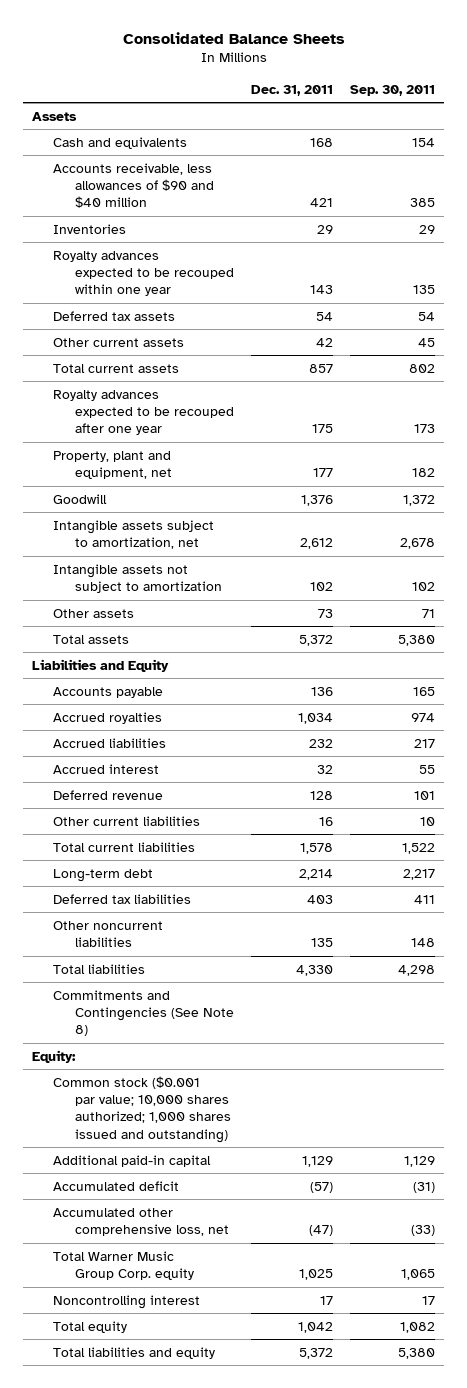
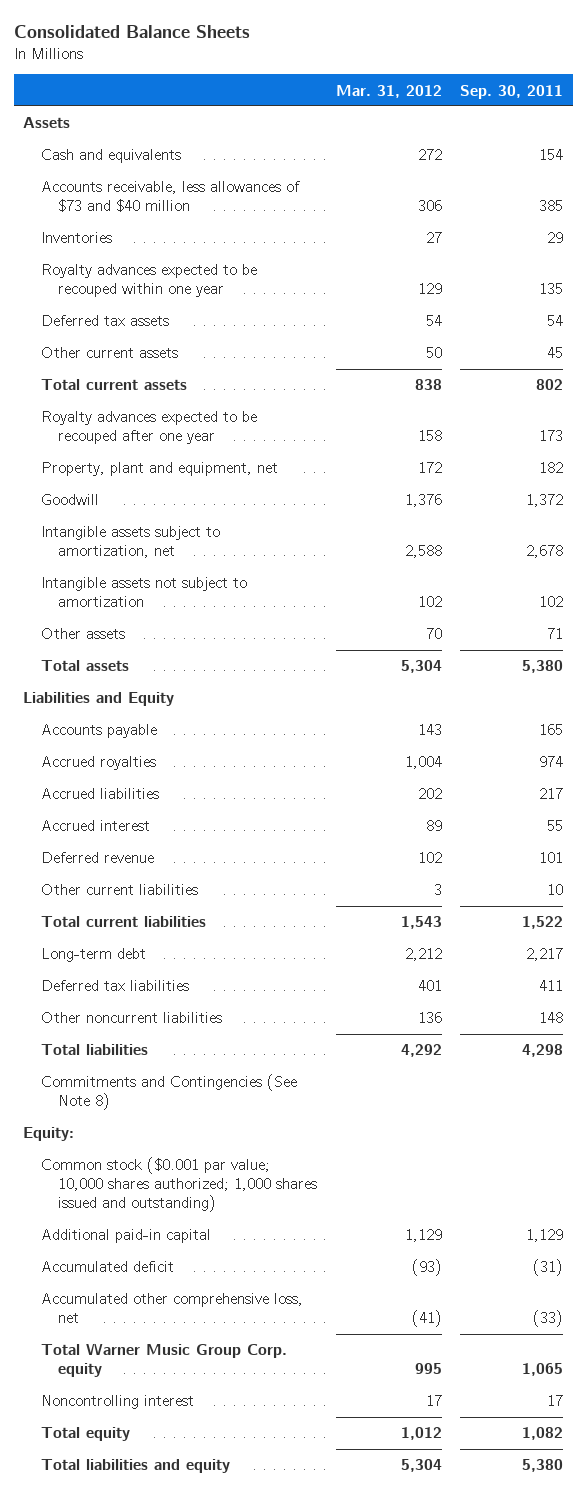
[250,84,333,96] Dec. 31, 2011 -> none
none -> [335,84,442,98] Mar. 31, 2012
[53,162,214,209] Accounts receivable, less allowances of $90 and $40 million -> [40,181,300,213] Accounts receivable, less allowances of $73 and $40 million

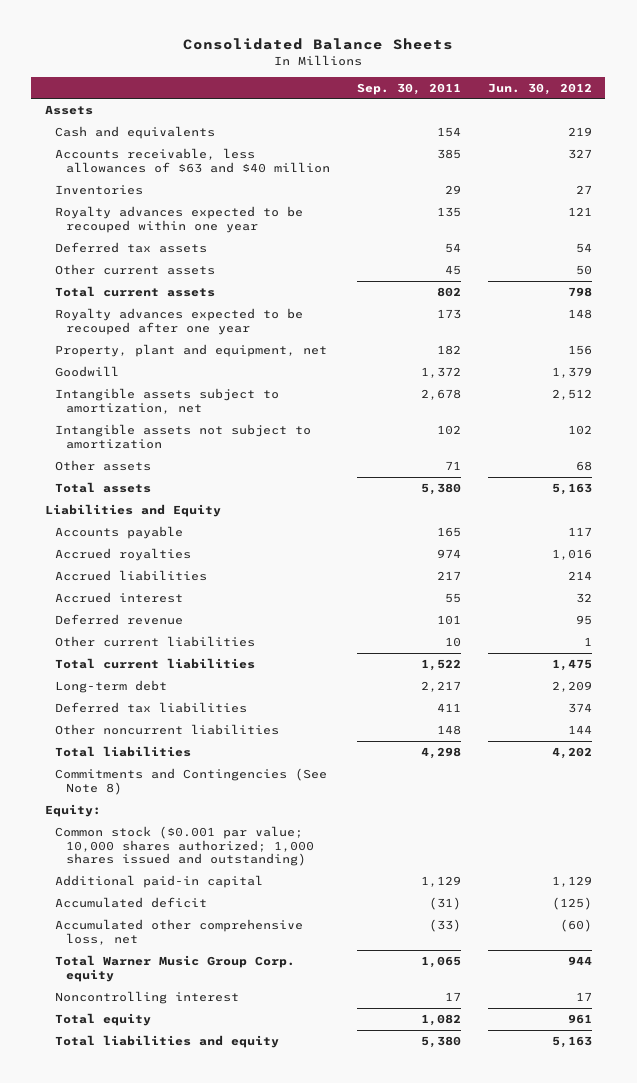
[335,84,442,98] Mar. 31, 2012 -> none
none -> [487,82,592,95] Jun. 30, 2012
[40,181,300,213] Accounts receivable, less allowances of $73 and $40 million -> [55,147,330,173] Accounts receivable, less allowances of $63 and $40 million

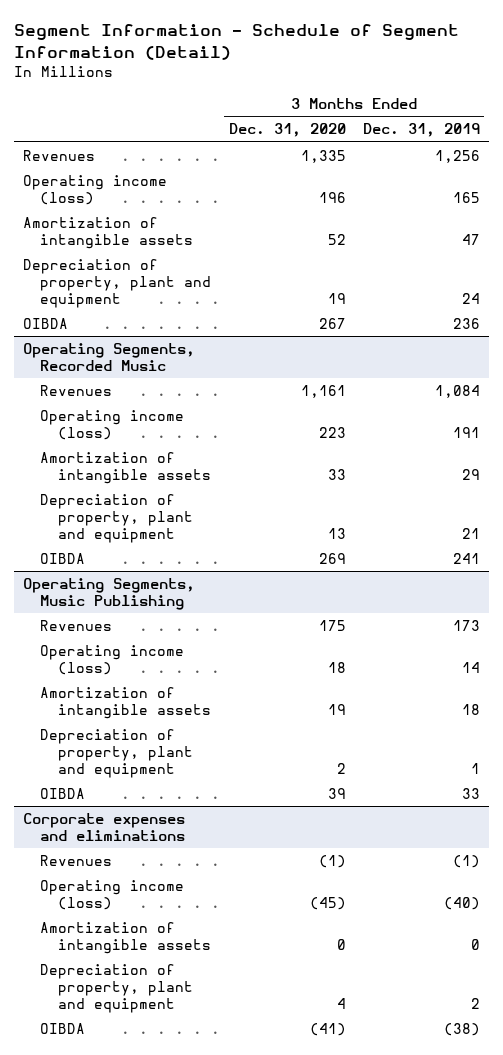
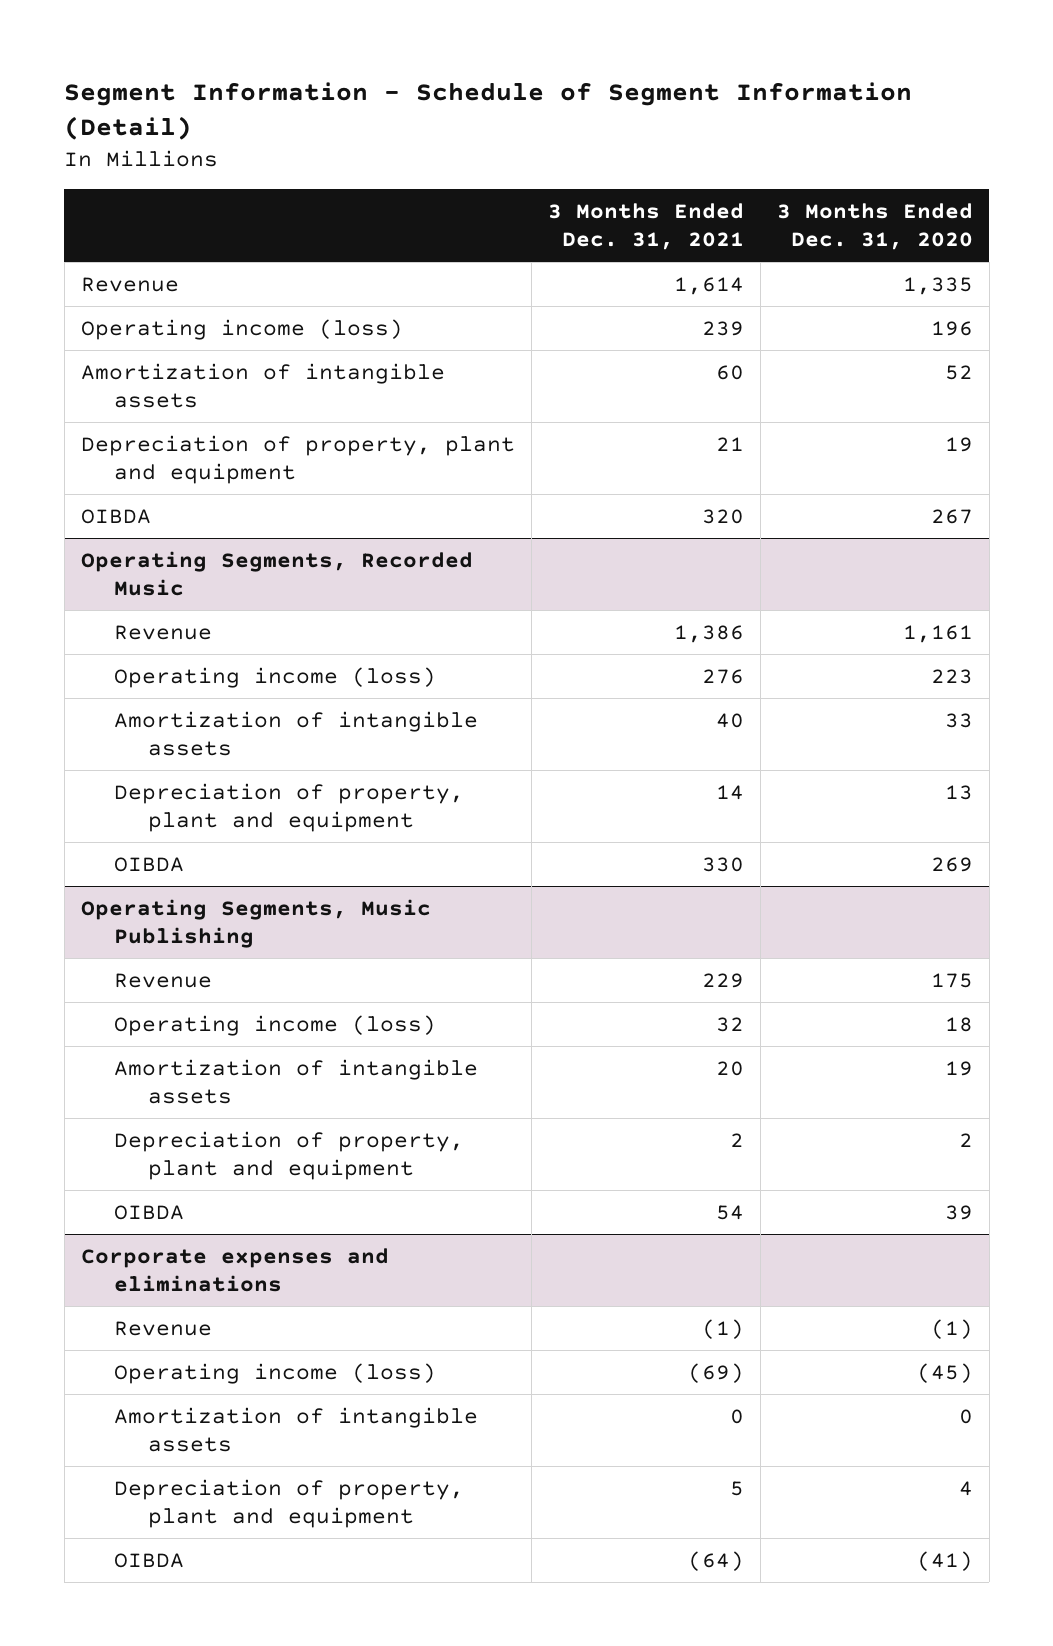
[362,123,480,138] Dec. 31, 2019 -> none
none -> [547,202,744,250] 3 Months Ended Dec. 31, 2021
[23,150,96,162] Revenues -> [80,276,179,292] Revenue
[40,385,113,397] Revenues -> [114,624,213,640] Revenue
[40,620,113,632] Revenues -> [114,972,213,988] Revenue
[40,855,113,867] Revenues -> none
none -> [114,1320,213,1336] Revenue

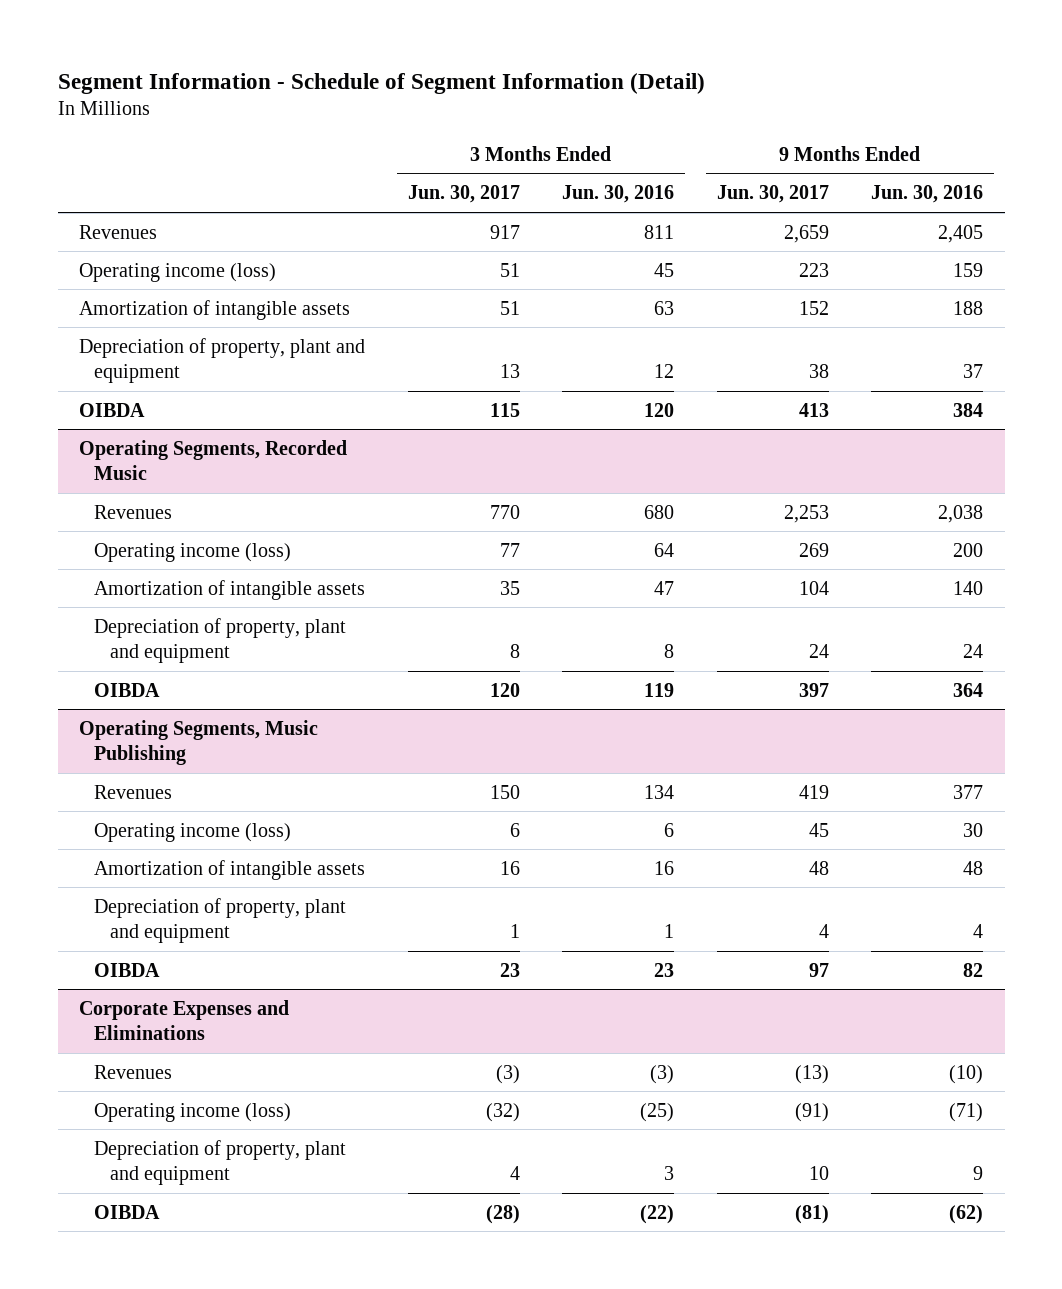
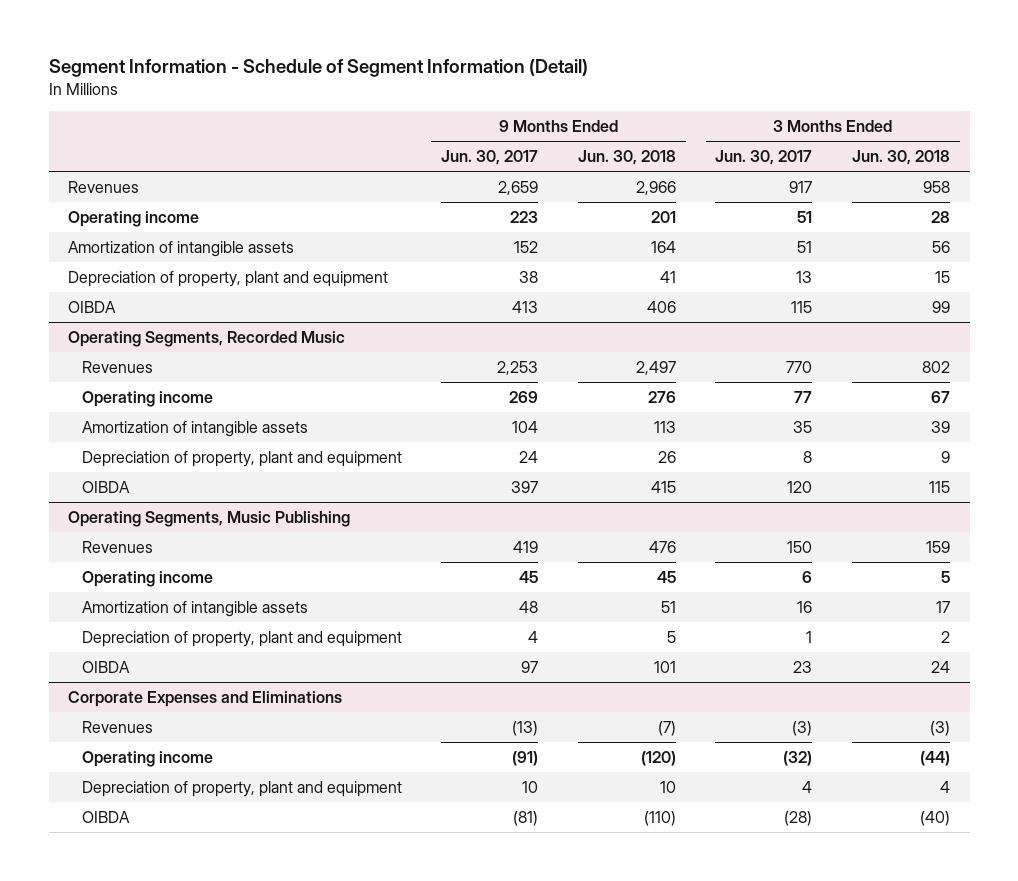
[562,185,675,204] Jun. 30, 2016 -> none
[871,185,984,204] Jun. 30, 2016 -> none
none -> [577,150,676,166] Jun. 30, 2018
none -> [851,150,950,166] Jun. 30, 2018
[78,262,276,282] Operating income (loss) -> [68,210,200,227] Operating income
[94,542,292,562] Operating income (loss) -> [81,390,213,407] Operating income
[94,822,292,842] Operating income (loss) -> [81,570,213,587] Operating income
[94,1102,292,1122] Operating income (loss) -> [81,750,213,767] Operating income

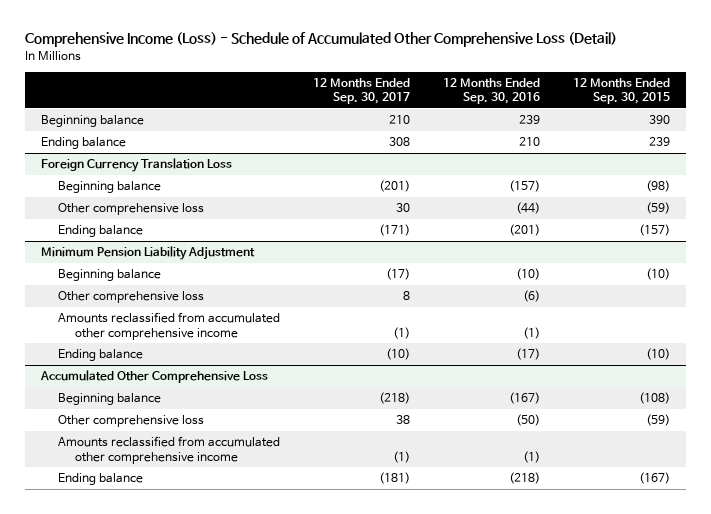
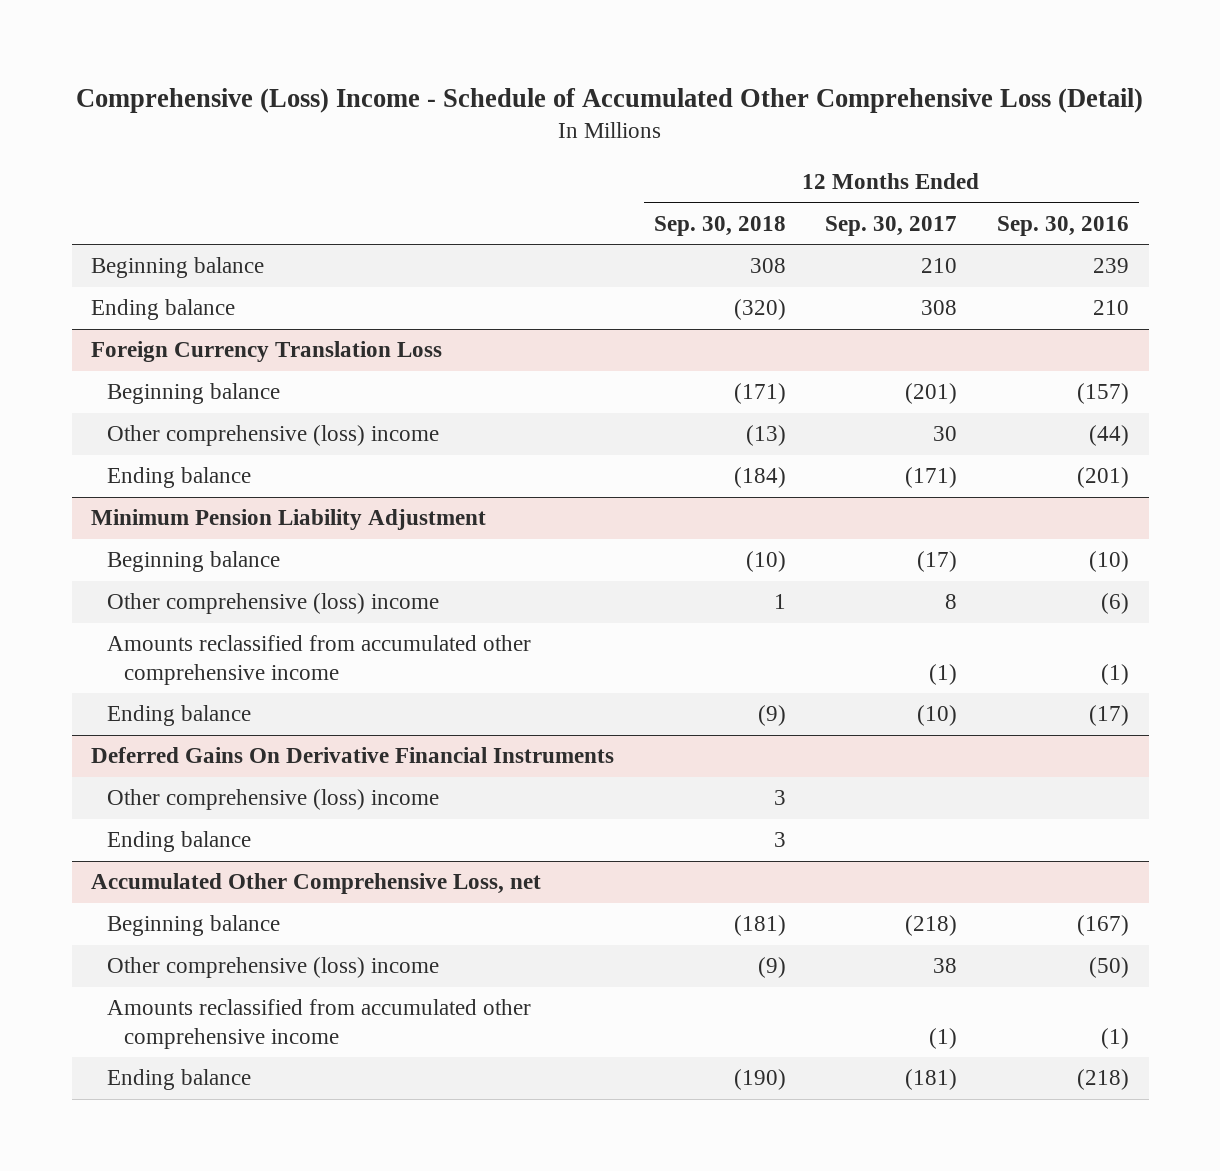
[24,32,617,48] Comprehensive Income (Loss) - Schedule of Accumulated Other Comprehensive Loss (Detail) -> [76,88,1144,114] Comprehensive (Loss) Income - Schedule of Accumulated Other Comprehensive Loss (Detail)
[572,77,670,105] 12 Months Ended Sep. 30, 2015 -> none
none -> [653,215,786,236] Sep. 30, 2018
[58,203,205,216] Other comprehensive loss -> [107,425,440,447] Other comprehensive (loss) income
[58,291,205,304] Other comprehensive loss -> [107,593,440,615] Other comprehensive (loss) income
none -> [91,747,615,764] Deferred Gains On Derivative Financial Instruments
none -> [107,789,440,811] Other comprehensive (loss) income
none -> [107,831,252,853] Ending balance
[40,370,269,384] Accumulated Other Comprehensive Loss -> [91,873,542,895] Accumulated Other Comprehensive Loss, net
[58,415,205,428] Other comprehensive loss -> [107,957,440,979] Other comprehensive (loss) income

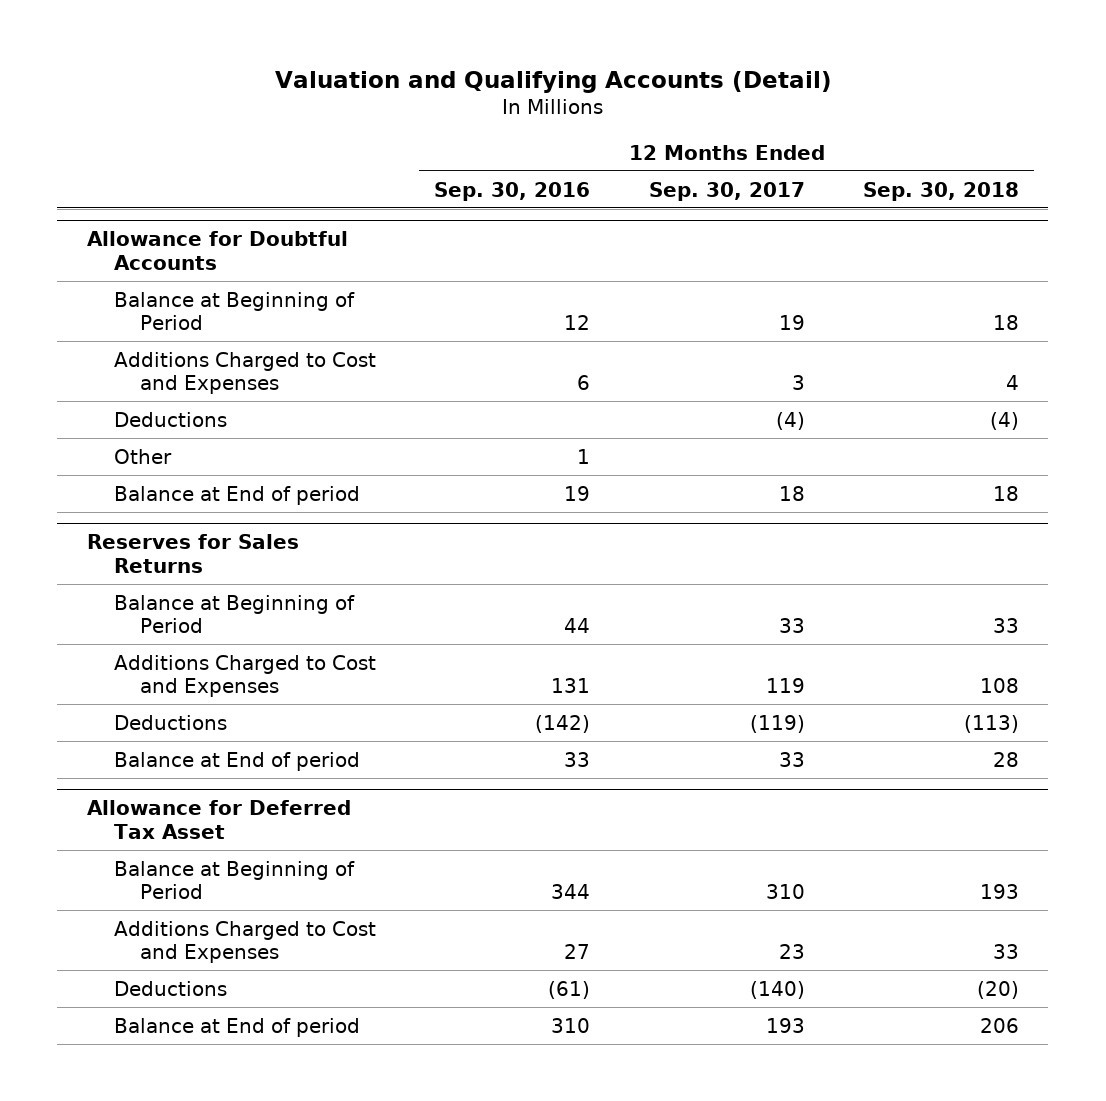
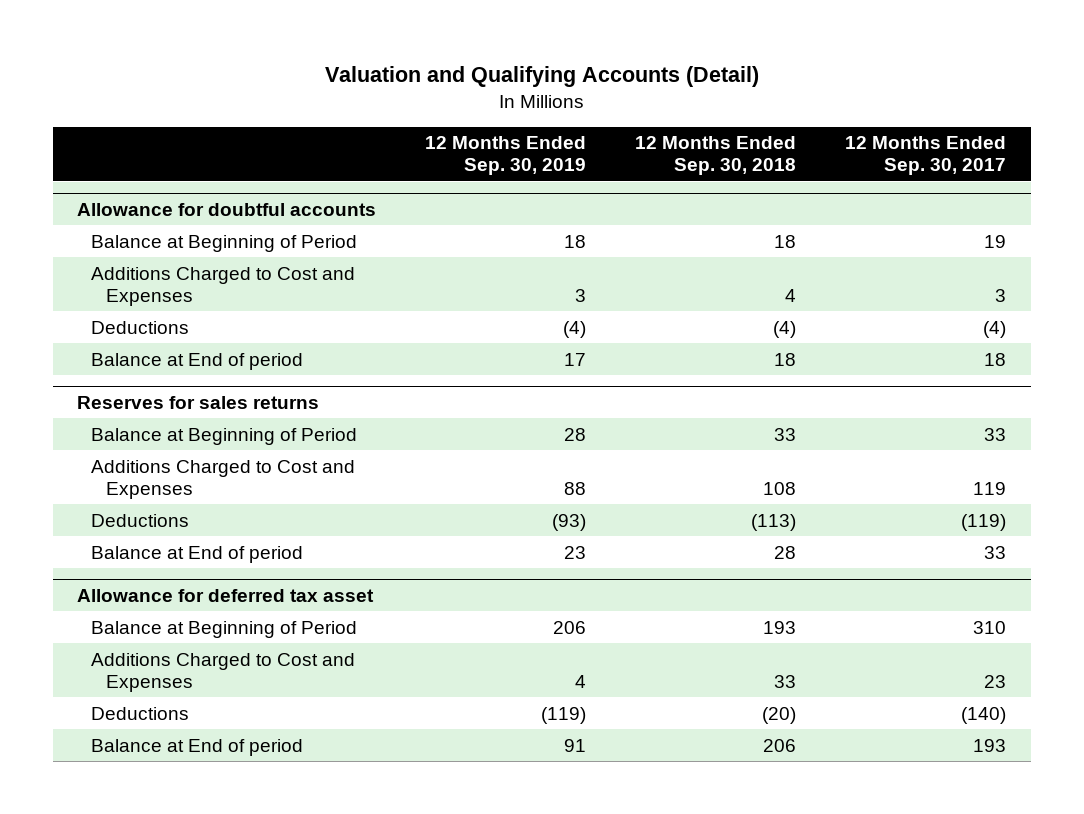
[434,181,591,201] Sep. 30, 2016 -> none
none -> [425,136,587,176] 12 Months Ended Sep. 30, 2019
[86,231,348,270] Allowance for Doubtful Accounts -> [77,202,377,216] Allowance for doubtful accounts
[113,448,172,464] Other -> none
[86,534,299,573] Reserves for Sales Returns -> [77,395,320,409] Reserves for sales returns
[86,800,351,839] Allowance for Deferred Tax Asset -> [77,588,375,602] Allowance for deferred tax asset

